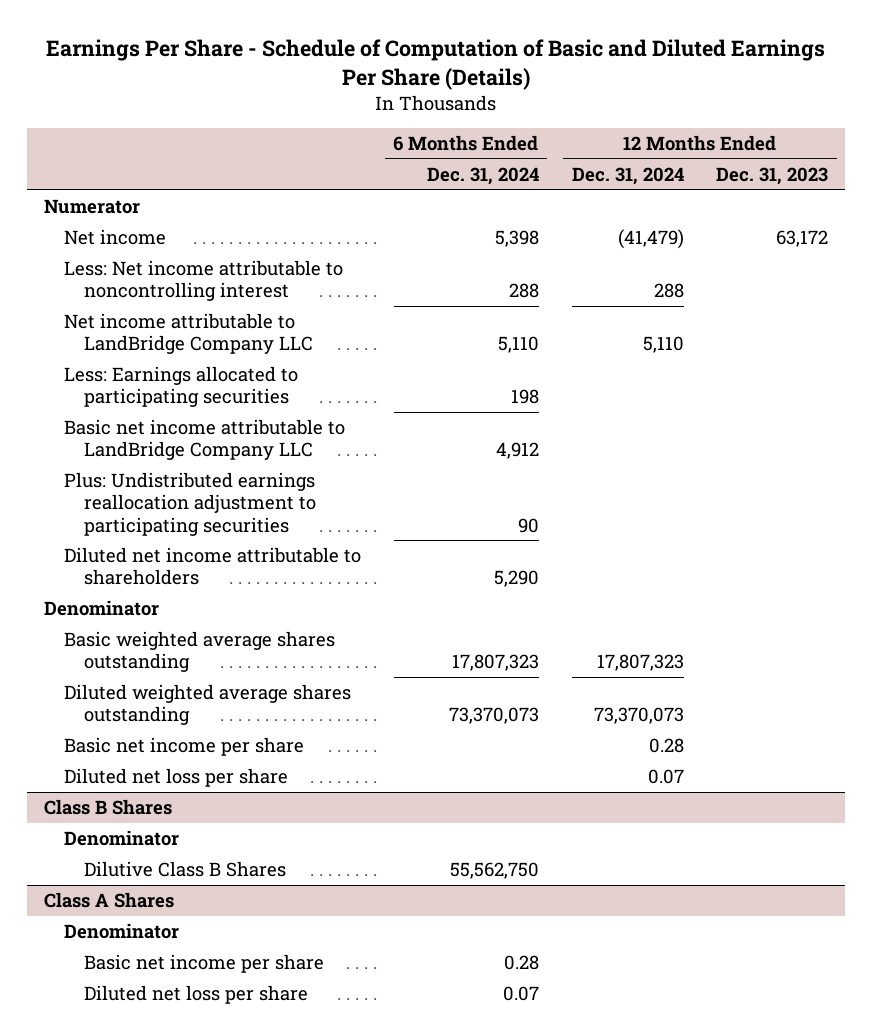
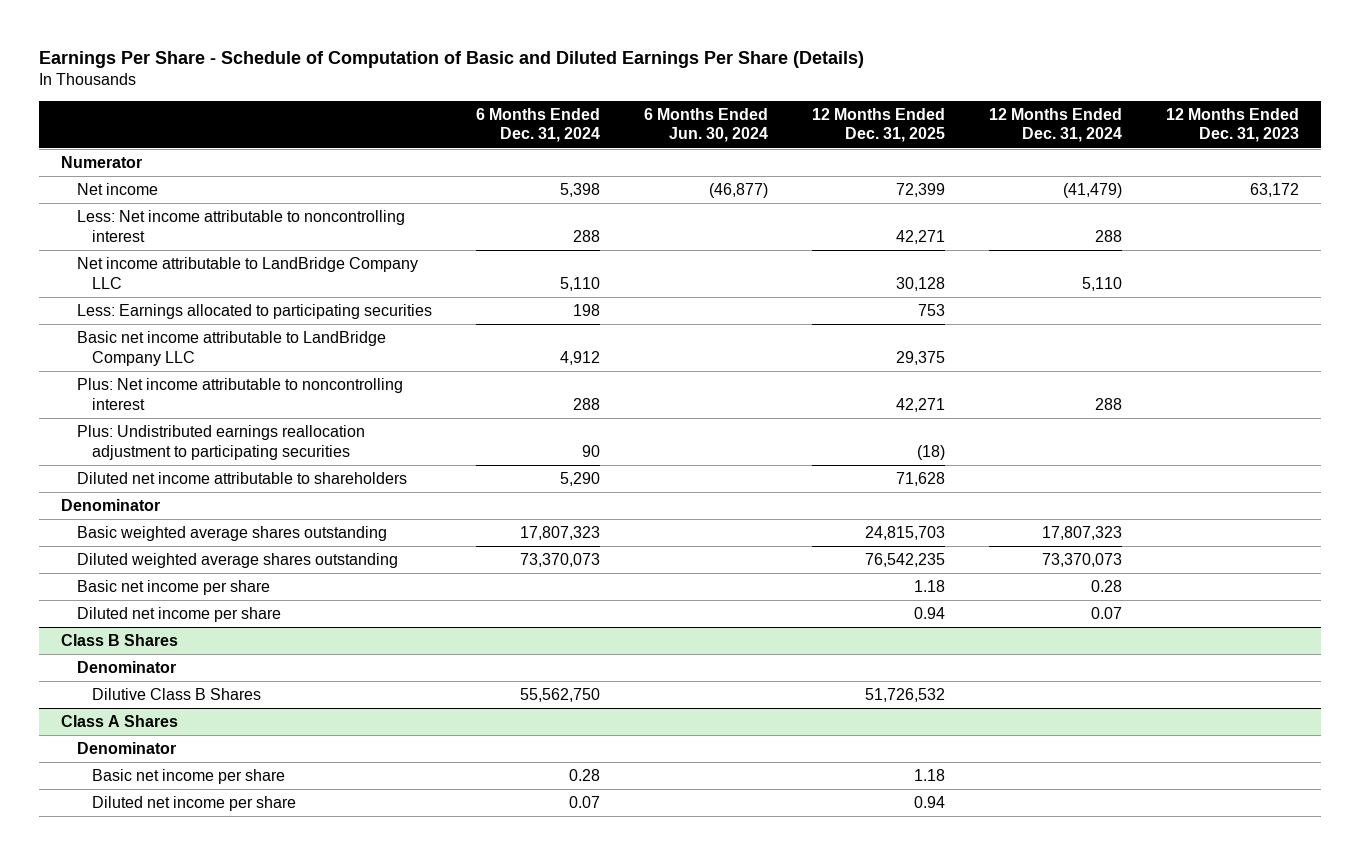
none -> [643,107,768,143] 6 Months Ended Jun. 30, 2024
none -> [811,107,945,143] 12 Months Ended Dec. 31, 2025
none -> [76,378,403,410] Plus: Net income attributable to noncontrolling interest
[63,767,288,787] Diluted net loss per share -> [76,607,281,623] Diluted net income per share
[83,984,308,1004] Diluted net loss per share -> [91,796,296,812] Diluted net income per share

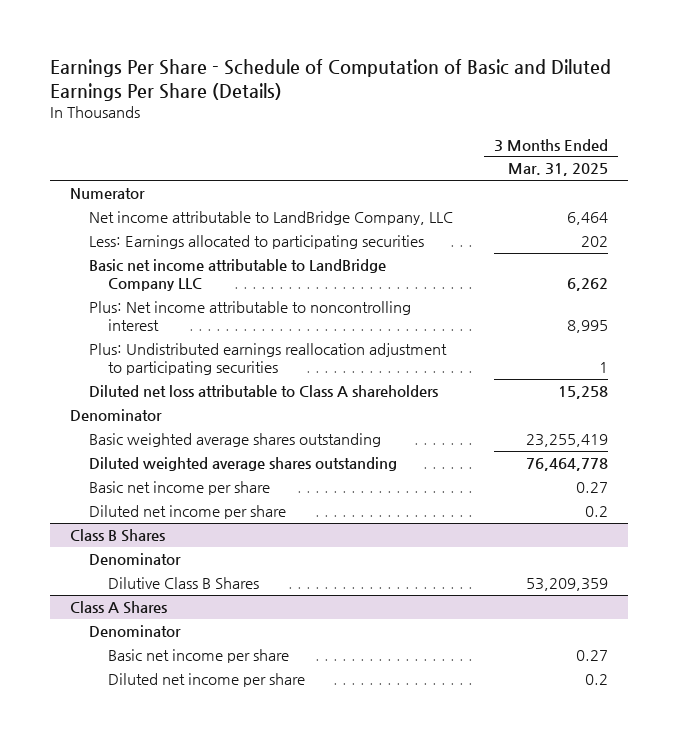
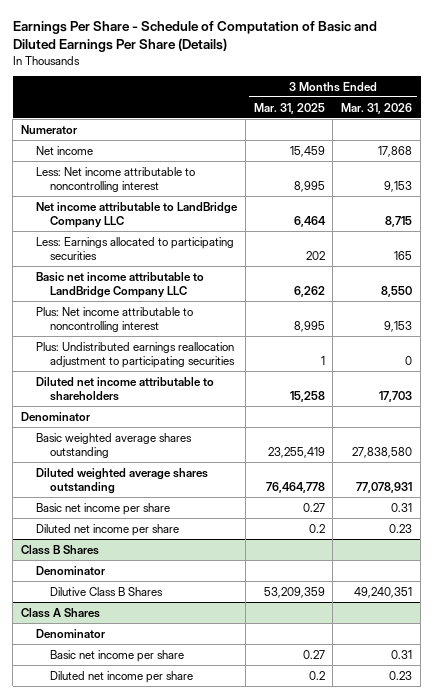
none -> [341,102,413,114] Mar. 31, 2026
none -> [35,145,93,155] Net income
none -> [35,166,195,192] Less: Net income attributable to noncontrolling interest
[89,211,454,226] Net income attributable to LandBridge Company, LLC -> [35,201,238,228] Net income attributable to LandBridge Company LLC
[89,385,439,398] Diluted net loss attributable to Class A shareholders -> [35,376,214,401] Diluted net income attributable to shareholders

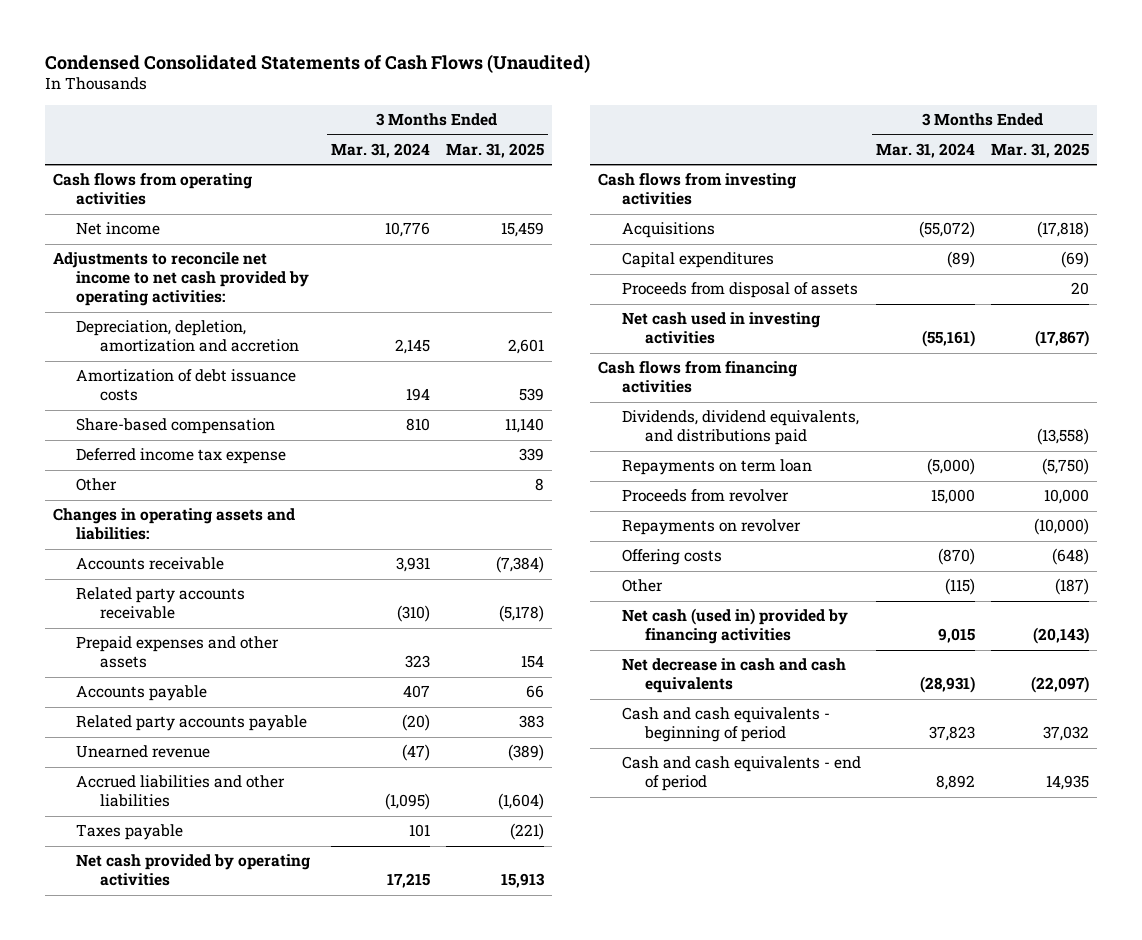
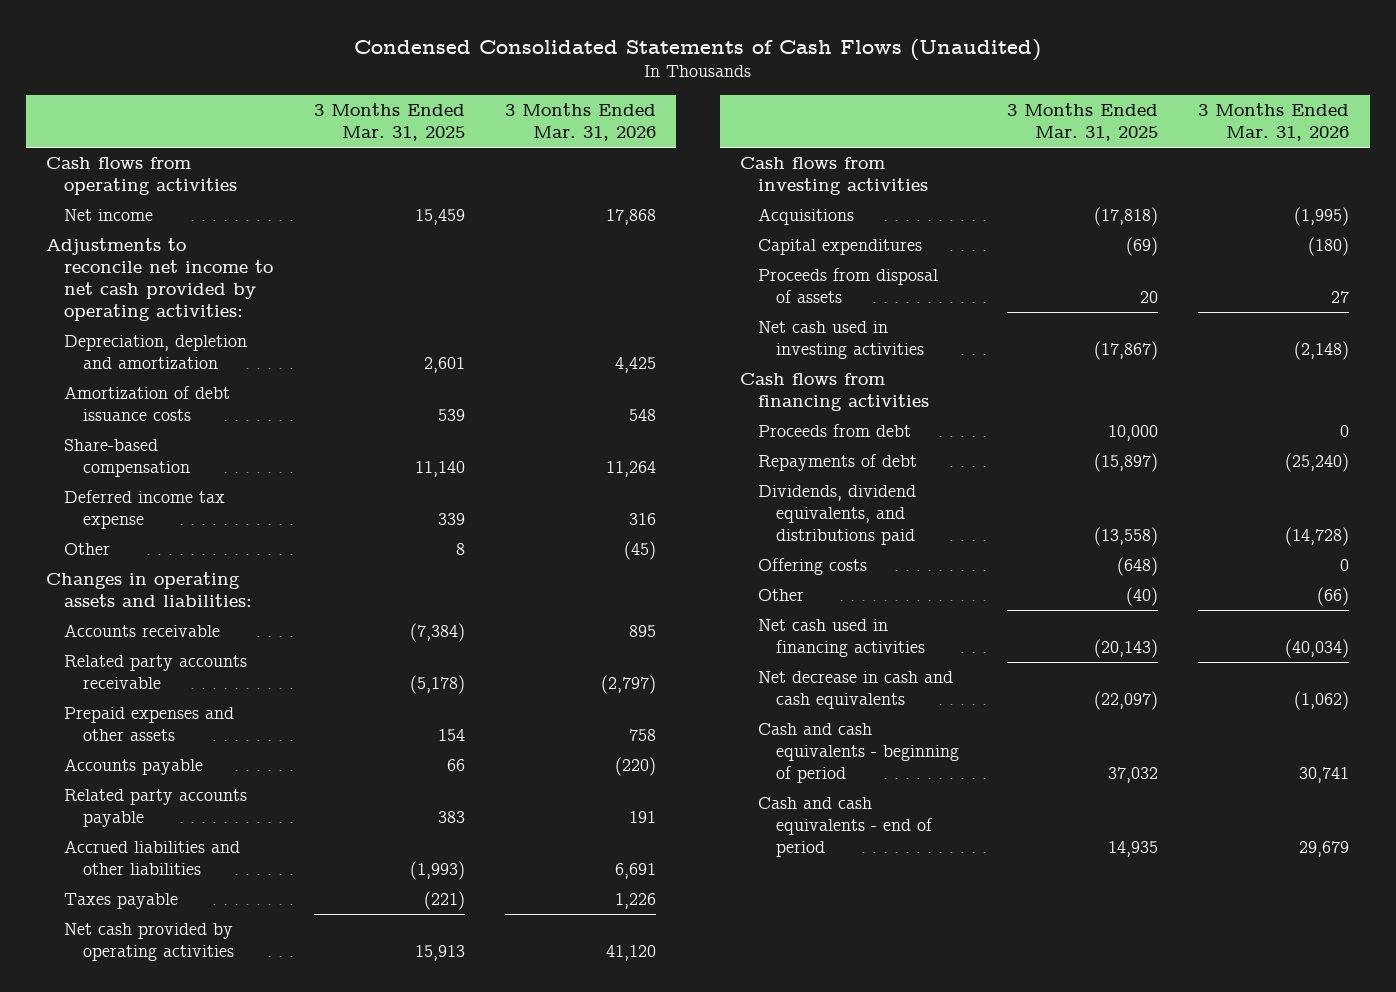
[330,143,430,159] Mar. 31, 2024 -> none
none -> [504,103,656,142] 3 Months Ended Mar. 31, 2026
[76,320,299,353] Depreciation, depletion, amortization and accretion -> [64,335,248,370] Depreciation, depletion and amortization
[76,745,211,759] Unearned revenue -> none
[497,793,544,811] (1,604) -> [409,861,465,881] (1,993)
none -> [758,424,912,438] Proceeds from debt
none -> [758,454,918,472] Repayments of debt
[621,459,812,476] Repayments on term loan -> none
[621,489,789,503] Proceeds from revolver -> none
[621,519,801,536] Repayments on revolver -> none
[1055,578,1090,596] (187) -> [1126,587,1159,607] (40)
[621,608,848,645] Net cash (used in) provided by financing activities -> [758,619,926,658] Net cash used in financing activities

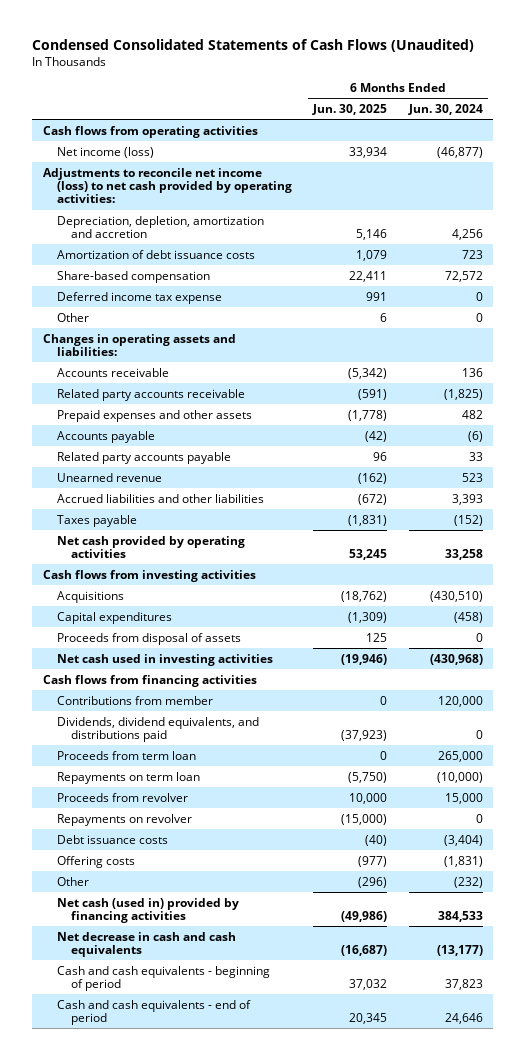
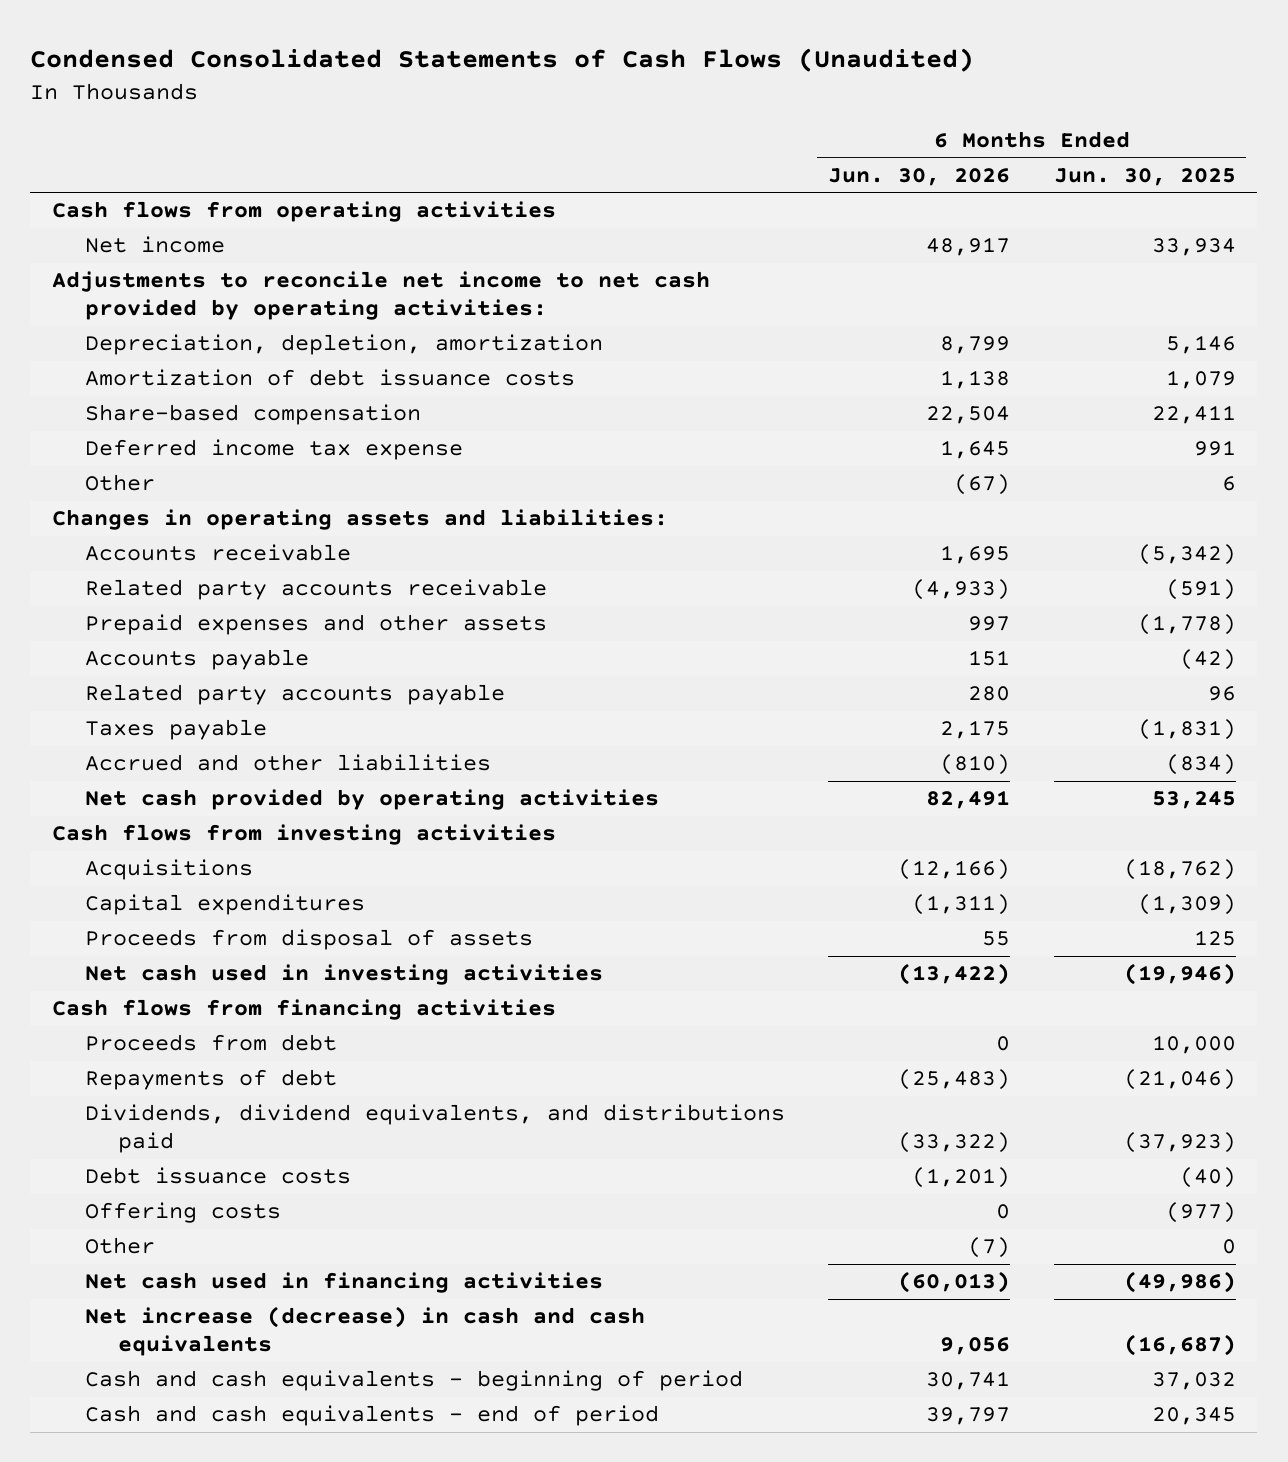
[407,103,483,115] Jun. 30, 2024 -> none
none -> [828,167,1011,186] Jun. 30, 2026
[56,146,154,158] Net income (loss) -> [85,236,226,254] Net income
[42,167,292,204] Adjustments to reconcile net income (loss) to net cash provided by operating activities: -> [52,271,711,321] Adjustments to reconcile net income to net cash provided by operating activities:
[56,215,264,238] Depreciation, depletion, amortization and accretion -> [85,334,604,356] Depreciation, depletion, amortization
[56,472,162,482] Unearned revenue -> none
[56,493,264,503] Accrued liabilities and other liabilities -> none
none -> [85,754,492,772] Accrued and other liabilities
[56,695,213,705] Contributions from member -> none
none -> [85,1034,338,1052] Proceeds from debt
none -> [85,1069,338,1091] Repayments of debt
[56,750,196,760] Proceeds from term loan -> none
[56,771,200,784] Repayments on term loan -> none
[56,792,188,802] Proceeds from revolver -> none
[56,813,192,826] Repayments on revolver -> none
[358,876,388,888] (296) -> [1221,1239,1236,1255] 0
[56,897,239,923] Net cash (used in) provided by financing activities -> [85,1272,604,1294] Net cash used in financing activities
[56,931,236,957] Net decrease in cash and cash equivalents -> [85,1306,646,1357] Net increase (decrease) in cash and cash equivalents

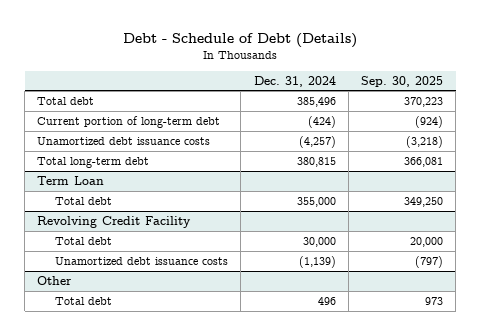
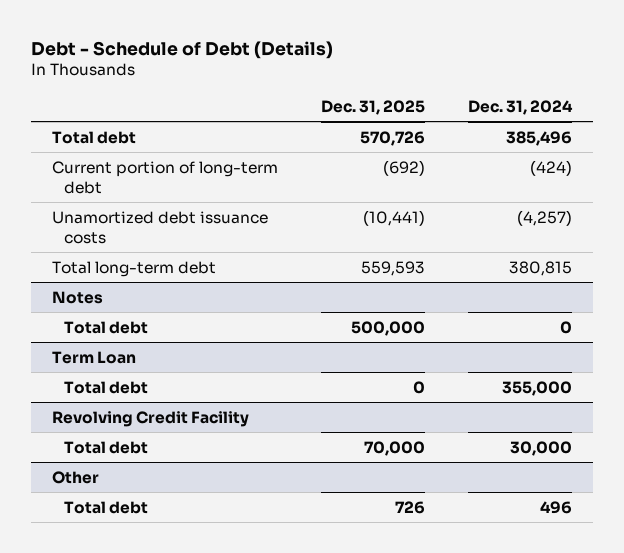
[361,75,444,87] Sep. 30, 2025 -> none
none -> [321,99,426,115] Dec. 31, 2025
none -> [52,290,104,304] Notes
none -> [64,320,149,334] Total debt
[55,257,229,266] Unamortized debt issuance costs -> none

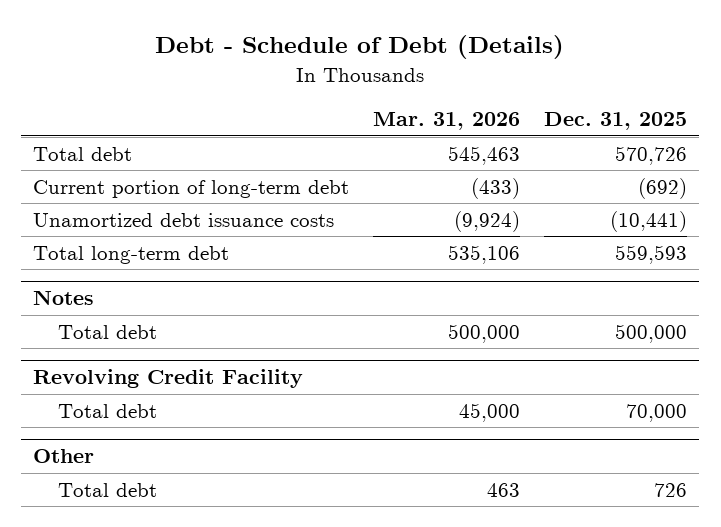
[467,99,573,115] Dec. 31, 2024 -> none
none -> [373,112,521,131] Mar. 31, 2026
[52,350,137,364] Term Loan -> none
[64,380,149,394] Total debt -> none

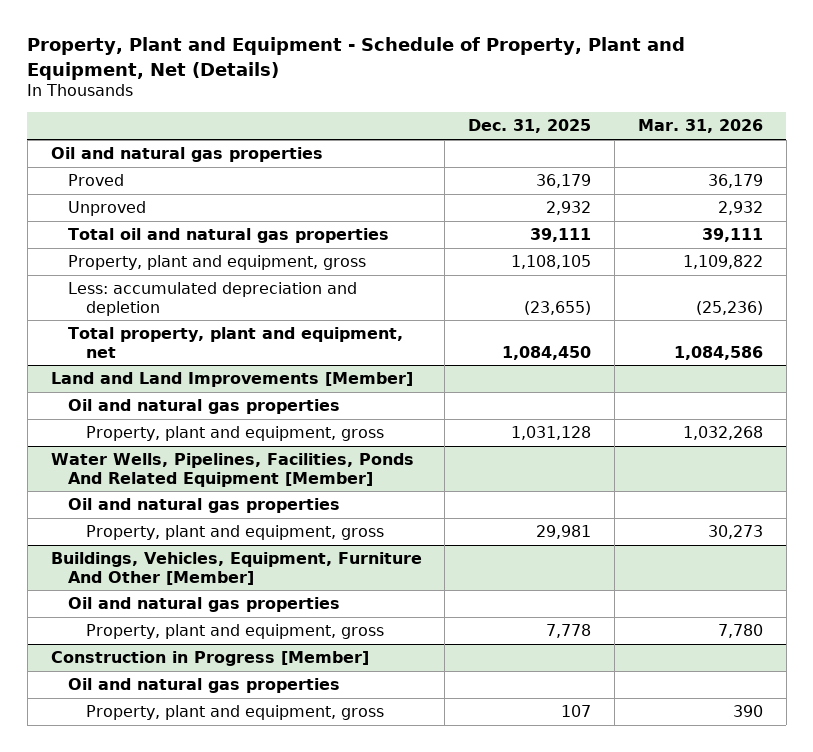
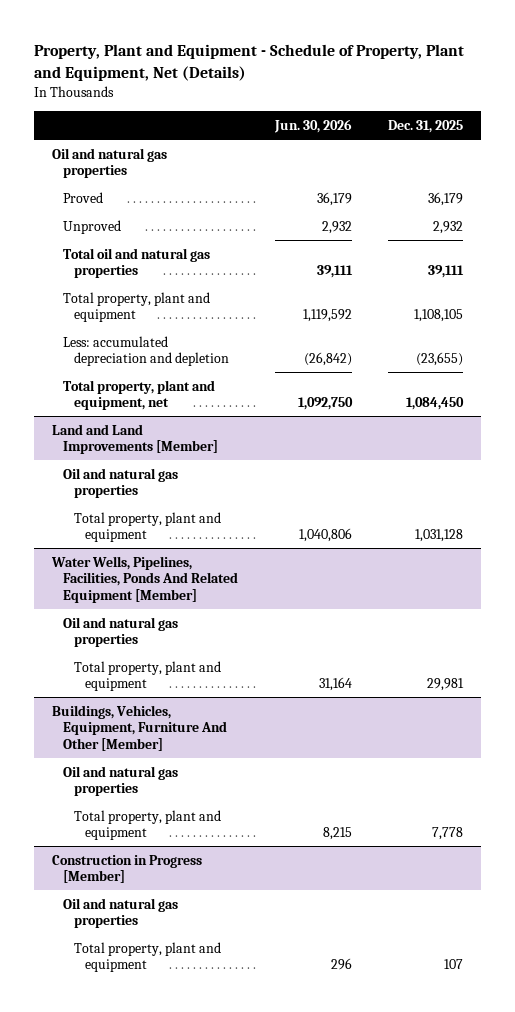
[637,119,763,134] Mar. 31, 2026 -> none
none -> [273,119,352,134] Jun. 30, 2026
[68,255,367,271] Property, plant and equipment, gross -> [63,291,211,323] Total property, plant and equipment
[86,426,385,442] Property, plant and equipment, gross -> [74,511,222,543] Total property, plant and equipment
[86,525,385,541] Property, plant and equipment, gross -> [74,660,222,692] Total property, plant and equipment
[86,624,385,640] Property, plant and equipment, gross -> [74,809,222,841] Total property, plant and equipment
[86,705,385,721] Property, plant and equipment, gross -> [74,941,222,973] Total property, plant and equipment

